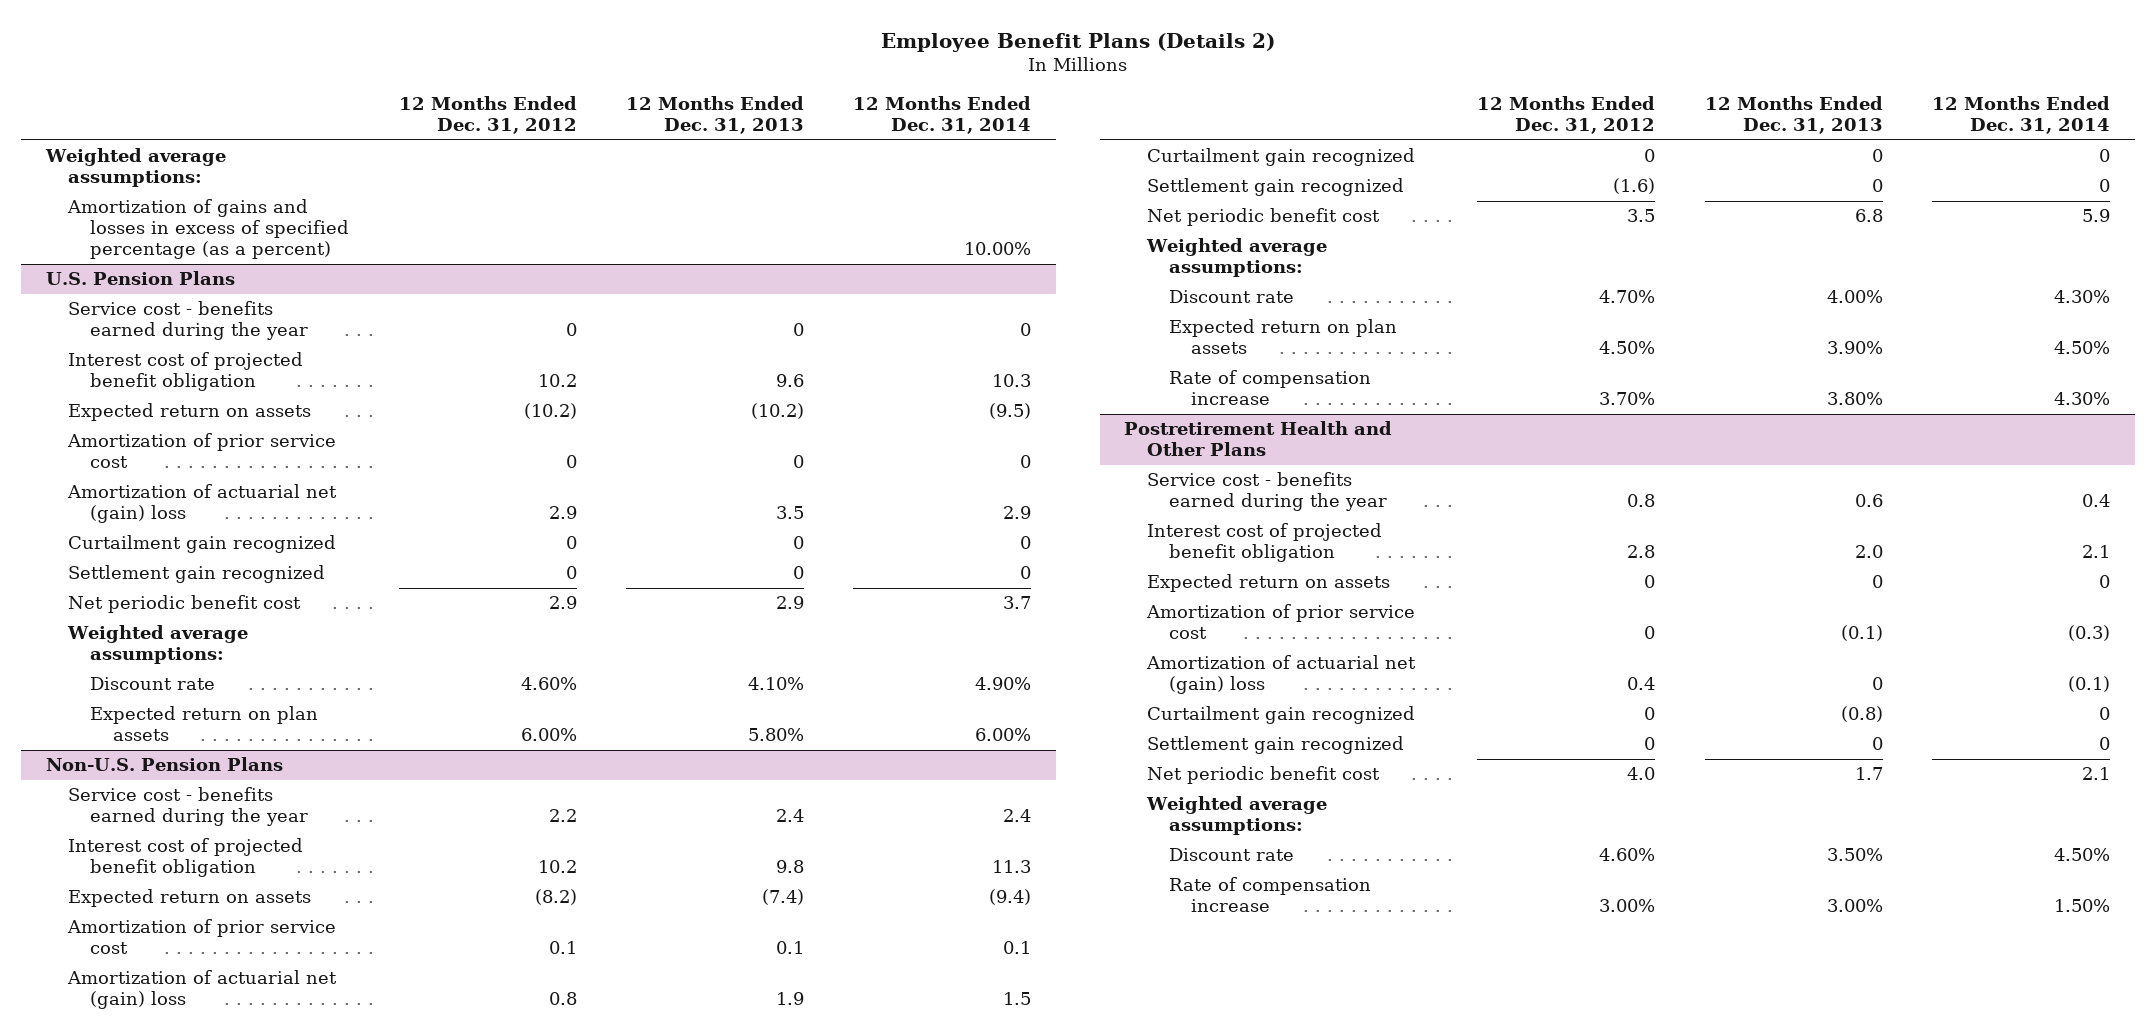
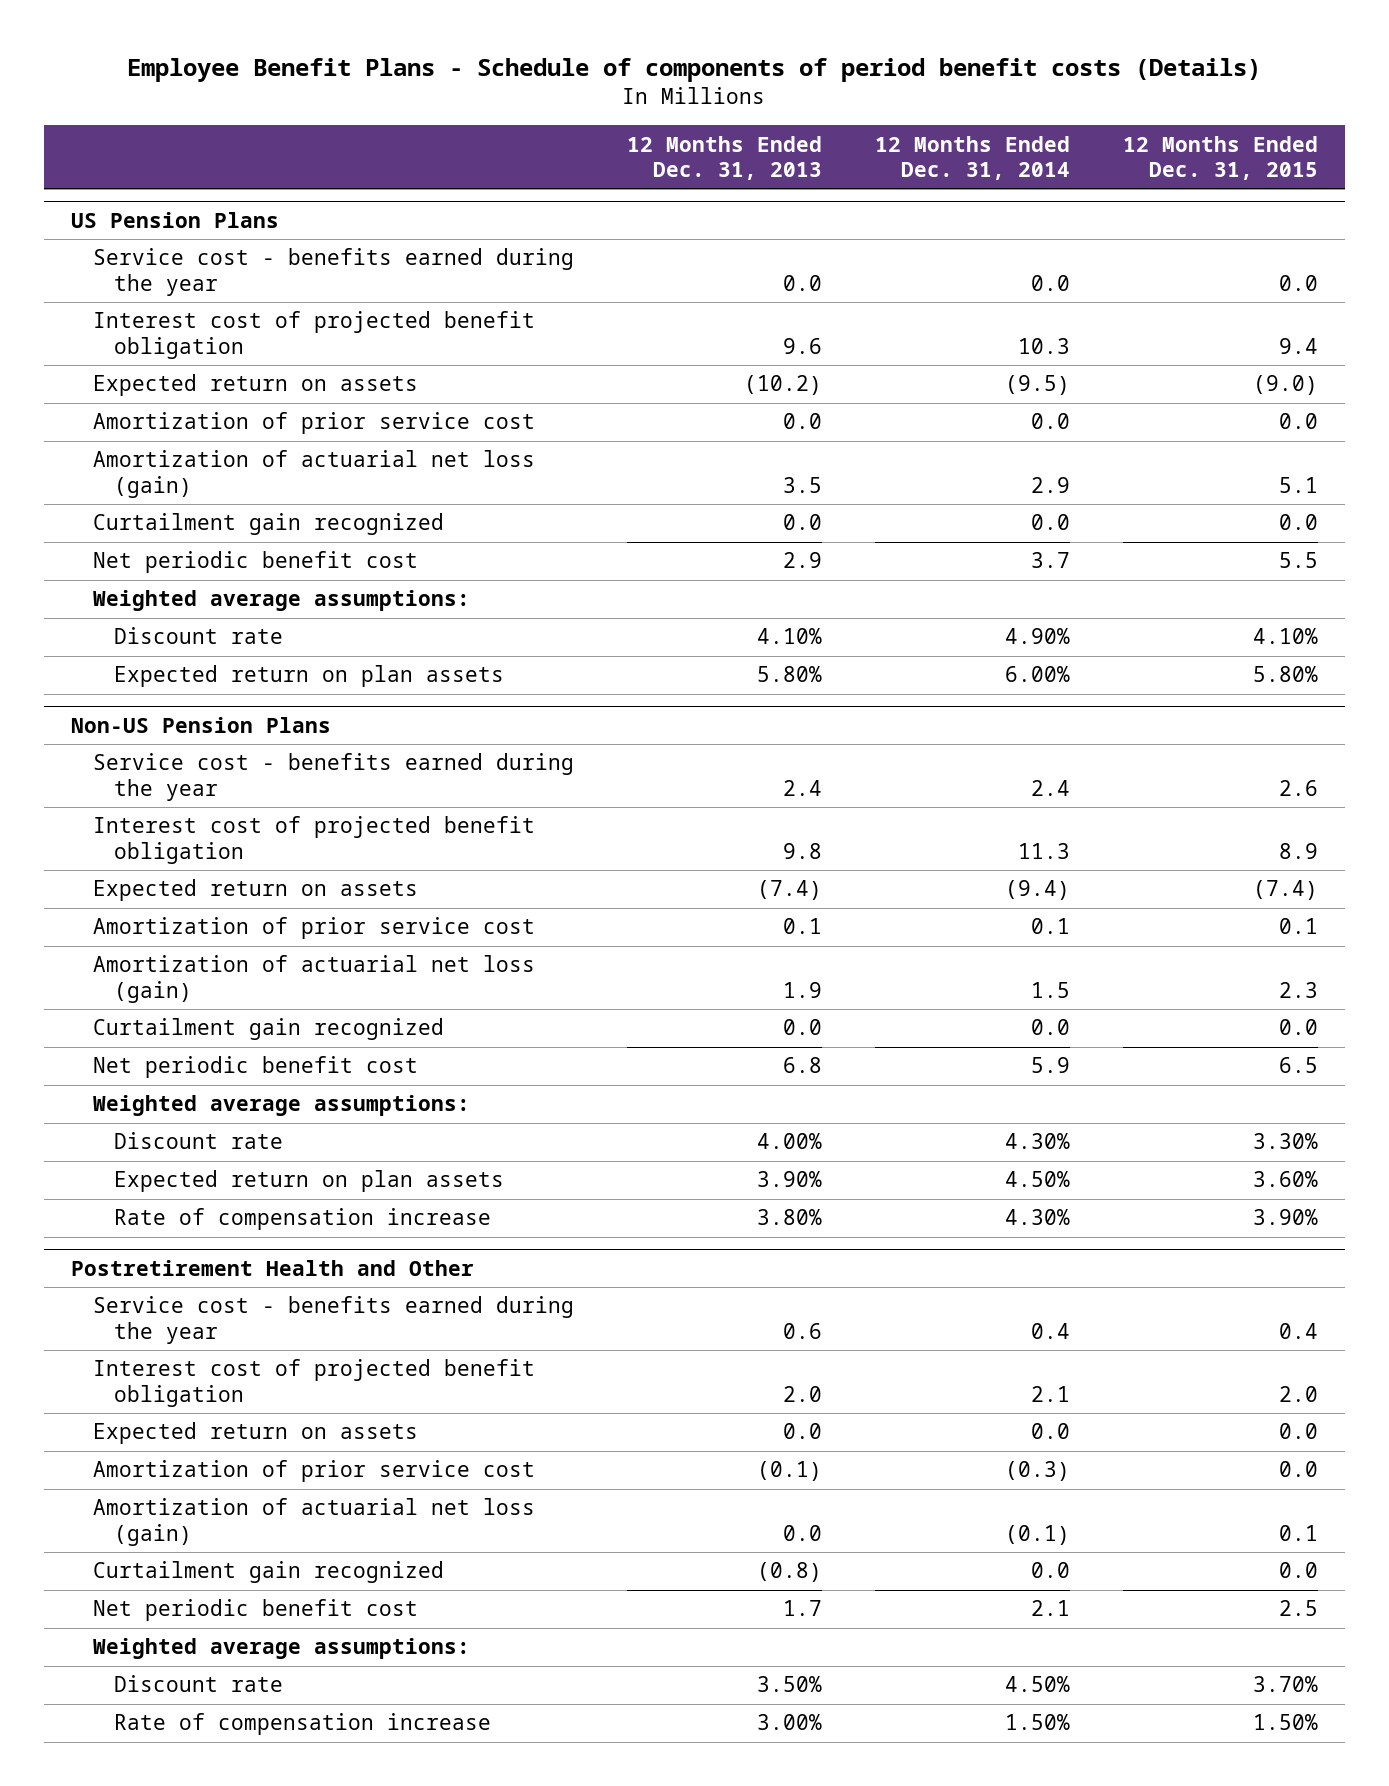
[880,32,1275,52] Employee Benefit Plans (Details 2) -> [127,58,1262,83] Employee Benefit Plans - Schedule of components of period benefit costs (Details)
[398,96,577,135] 12 Months Ended Dec. 31, 2012 -> none
none -> [1123,135,1319,180] 12 Months Ended Dec. 31, 2015
[44,148,226,188] Weighted average assumptions: -> none
[66,199,350,260] Amortization of gains and losses in excess of specified percentage (as a percent) -> none
[45,271,235,286] U.S. Pension Plans -> [70,211,279,228] US Pension Plans
[793,323,805,337] 0 -> [782,274,822,291] 0.0
[1020,323,1032,337] 0 -> [1030,274,1070,291] 0.0
[67,565,325,584] Settlement gain recognized -> none
[793,455,805,469] 0 -> [782,413,822,430] 0.0
[1020,455,1032,469] 0 -> [1030,413,1070,430] 0.0
[66,484,337,524] Amortization of actuarial net (gain) loss -> [92,450,535,498] Amortization of actuarial net loss (gain)
[793,536,805,550] 0 -> [782,514,822,531] 0.0
[1020,536,1032,550] 0 -> [1030,514,1070,531] 0.0
[45,757,283,772] Non-U.S. Pension Plans -> [70,716,331,733] Non-US Pension Plans
[1146,178,1404,197] Settlement gain recognized -> none
[66,970,337,1010] Amortization of actuarial net (gain) loss -> [92,955,535,1003] Amortization of actuarial net loss (gain)
[1871,149,1883,163] 0 -> [782,1019,822,1036] 0.0
[2099,149,2111,163] 0 -> [1030,1019,1070,1036] 0.0
[1124,421,1393,457] Postretirement Health and Other Plans -> [70,1259,474,1276] Postretirement Health and Other
[1871,575,1883,589] 0 -> [782,1423,822,1440] 0.0
[2099,575,2111,589] 0 -> [1030,1423,1070,1440] 0.0
[1146,736,1404,755] Settlement gain recognized -> none
[1145,655,1416,695] Amortization of actuarial net (gain) loss -> [92,1498,535,1546] Amortization of actuarial net loss (gain)
[1871,677,1883,691] 0 -> [782,1524,822,1541] 0.0
[2099,707,2111,721] 0 -> [1030,1562,1070,1579] 0.0

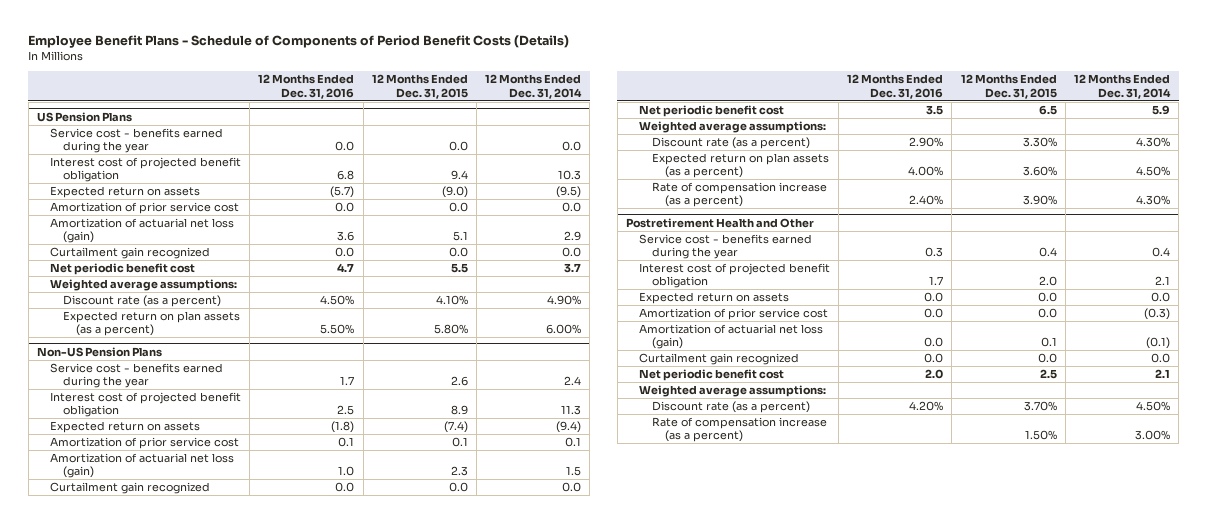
[127,58,1262,83] Employee Benefit Plans - Schedule of components of period benefit costs (Details) -> [28,35,570,49] Employee Benefit Plans - Schedule of Components of Period Benefit Costs (Details)
[626,135,822,180] 12 Months Ended Dec. 31, 2013 -> none
none -> [258,74,355,99] 12 Months Ended Dec. 31, 2016
[114,627,284,645] Discount rate -> [62,295,221,308] Discount rate (as a percent)
[114,665,505,688] Expected return on plan assets -> [62,311,240,337] Expected return on plan assets (as a percent)
[114,1132,284,1150] Discount rate -> [651,137,810,150] Discount rate (as a percent)
[114,1170,505,1193] Expected return on plan assets -> [651,153,829,179] Expected return on plan assets (as a percent)
[114,1208,492,1231] Rate of compensation increase -> [651,182,827,208] Rate of compensation increase (as a percent)
[114,1675,284,1693] Discount rate -> [651,401,810,414] Discount rate (as a percent)
[114,1713,492,1736] Rate of compensation increase -> [651,417,827,443] Rate of compensation increase (as a percent)
[1004,1714,1070,1731] 1.50% -> [1134,430,1170,441] 3.00%

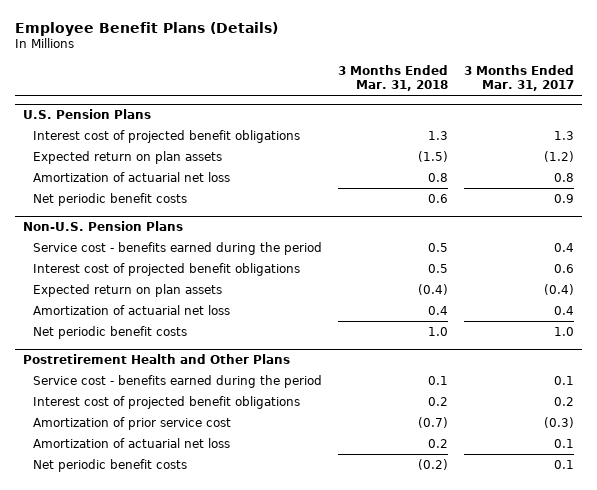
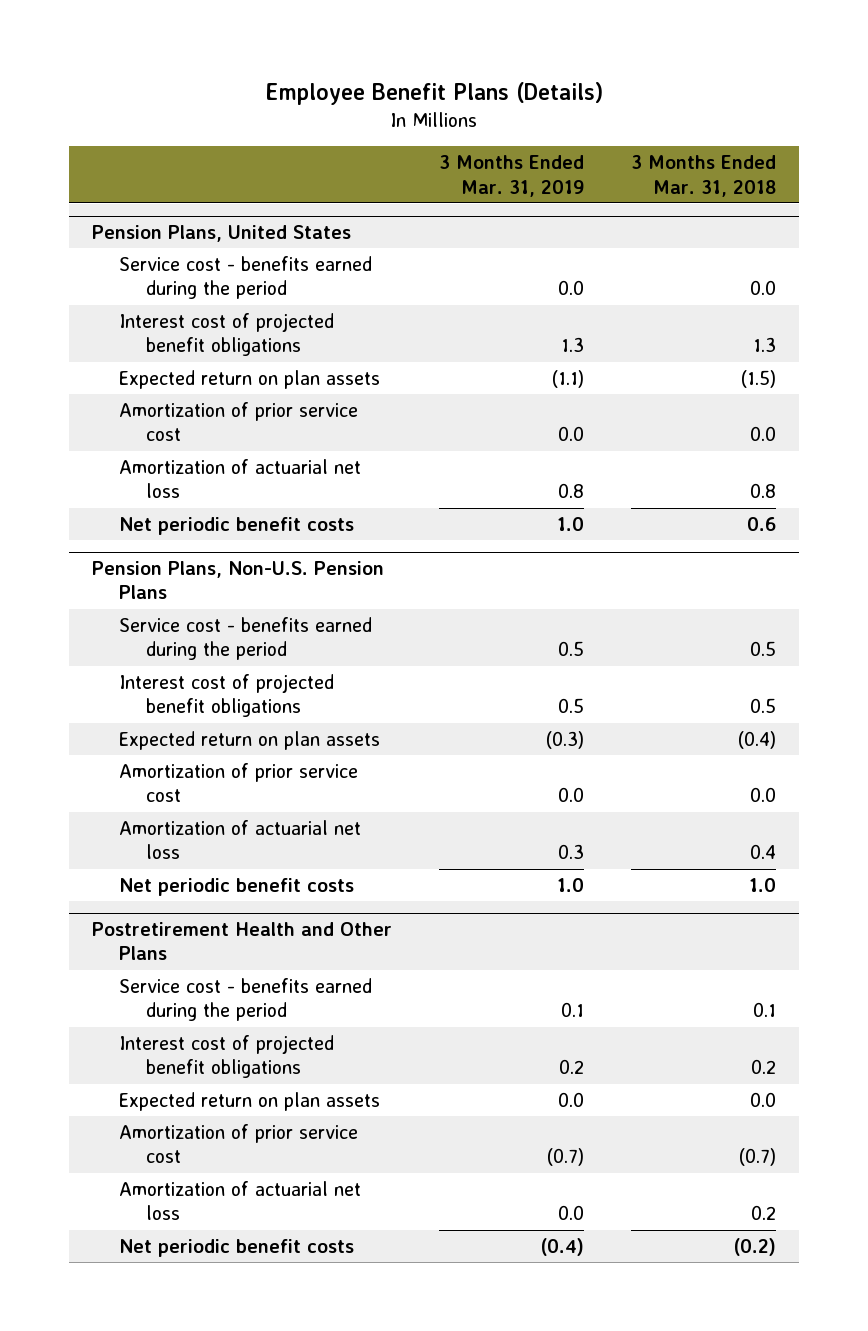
[464,65,575,92] 3 Months Ended Mar. 31, 2017 -> none
none -> [439,155,585,197] 3 Months Ended Mar. 31, 2019
[22,108,151,119] U.S. Pension Plans -> none
none -> [92,224,352,242] Pension Plans, United States
none -> [119,255,373,300] Service cost - benefits earned during the period
none -> [119,401,359,442] Amortization of prior service cost
[22,220,183,231] Non-U.S. Pension Plans -> [92,560,385,600] Pension Plans, Non-U.S. Pension Plans
none -> [119,762,359,803] Amortization of prior service cost
none -> [119,1091,381,1111] Expected return on plan assets

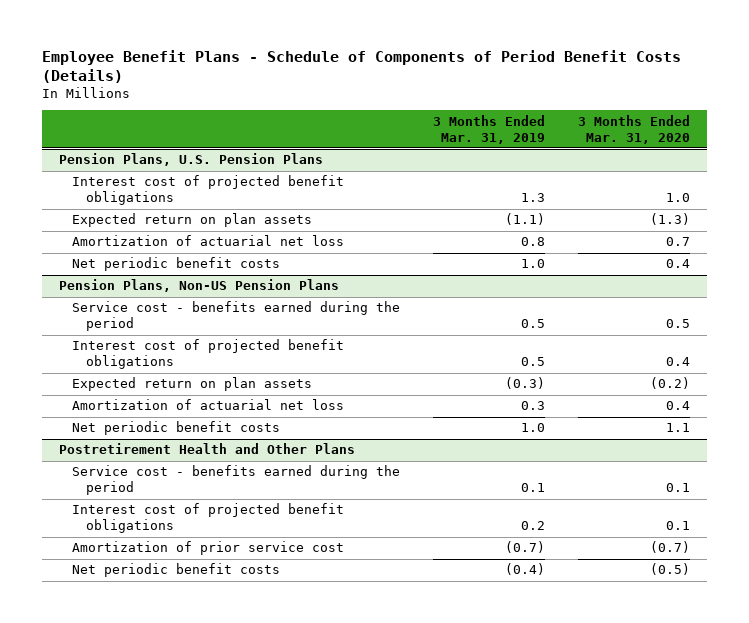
[265,81,604,105] Employee Benefit Plans (Details) -> [42,49,682,83] Employee Benefit Plans - Schedule of Components of Period Benefit Costs (Details)
[630,155,776,197] 3 Months Ended Mar. 31, 2018 -> none
none -> [578,114,691,144] 3 Months Ended Mar. 31, 2020
[92,224,352,242] Pension Plans, United States -> none
[119,255,373,300] Service cost - benefits earned during the period -> none
none -> [58,153,323,167] Pension Plans, U.S. Pension Plans
[119,401,359,442] Amortization of prior service cost -> none
[92,560,385,600] Pension Plans, Non-U.S. Pension Plans -> [58,279,339,293] Pension Plans, Non-US Pension Plans
[119,762,359,803] Amortization of prior service cost -> none
[119,1091,381,1111] Expected return on plan assets -> none
[119,1180,362,1221] Amortization of actuarial net loss -> none

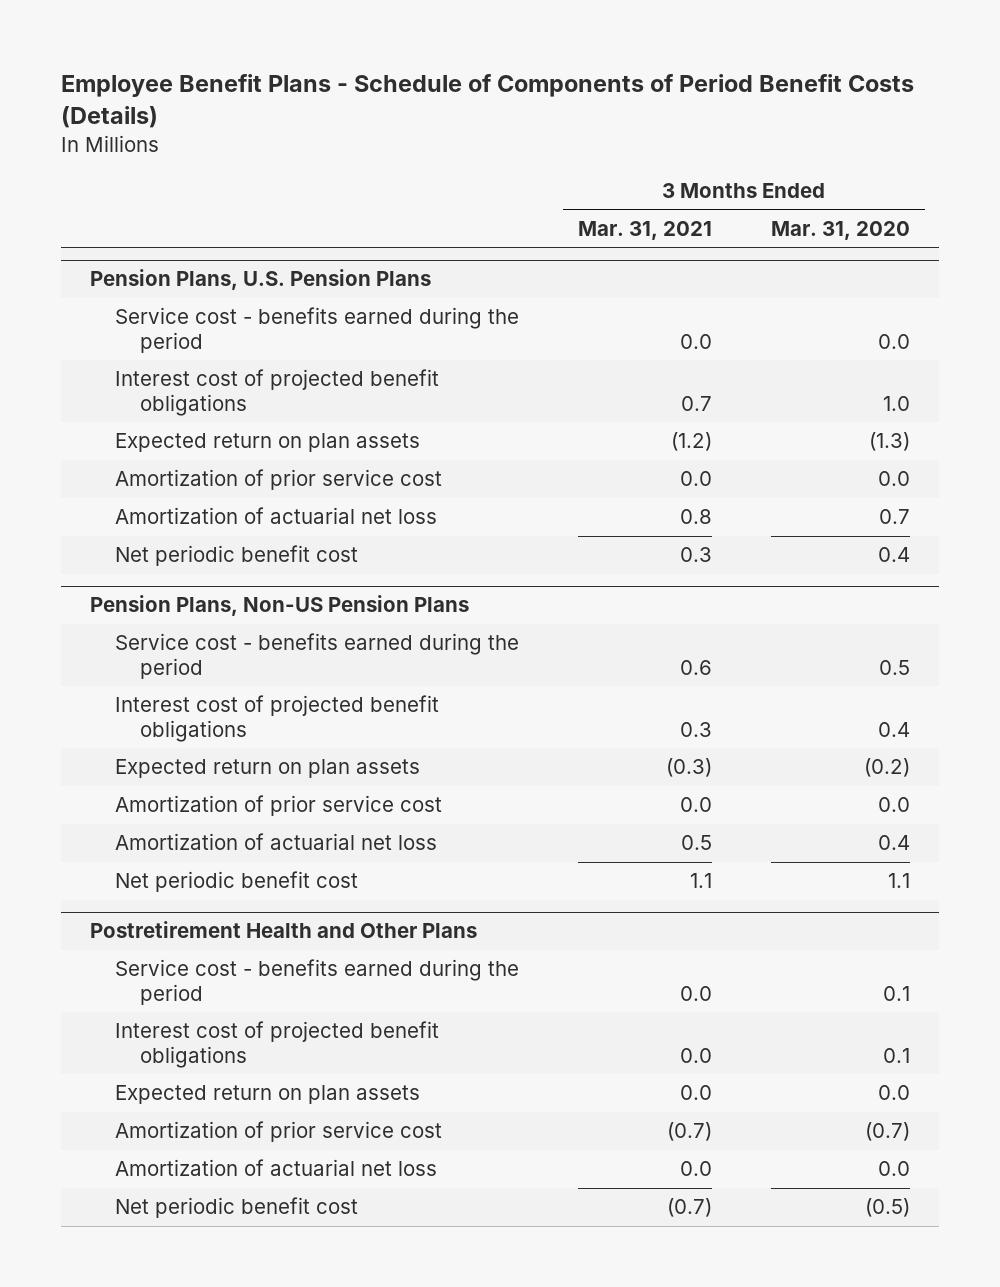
[433,114,546,144] 3 Months Ended Mar. 31, 2019 -> none
none -> [577,220,712,240] Mar. 31, 2021
none -> [114,307,519,353] Service cost - benefits earned during the period
none -> [114,469,442,491] Amortization of prior service cost
[72,257,281,272] Net periodic benefit costs -> [114,545,358,567] Net periodic benefit cost
none -> [114,795,442,817] Amortization of prior service cost
[72,421,281,436] Net periodic benefit costs -> [114,871,358,893] Net periodic benefit cost
none -> [114,1085,420,1105] Expected return on plan assets
none -> [114,1159,437,1177] Amortization of actuarial net loss
[72,563,281,578] Net periodic benefit costs -> [114,1197,358,1219] Net periodic benefit cost

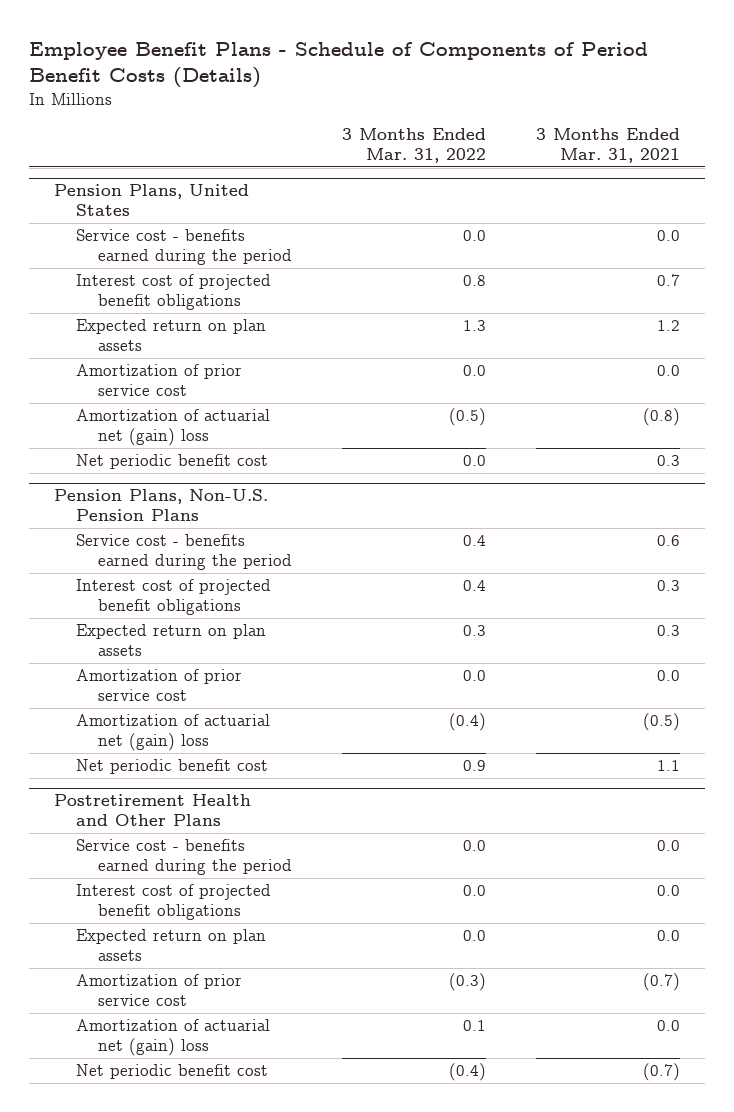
[770,220,910,240] Mar. 31, 2020 -> none
none -> [341,128,486,164] 3 Months Ended Mar. 31, 2022
[90,269,432,291] Pension Plans, U.S. Pension Plans -> none
none -> [54,184,250,217] Pension Plans, United States
[670,432,712,452] (1.2) -> [656,320,680,332] 1.2
[114,507,437,525] Amortization of actuarial net loss -> [76,409,271,447] Amortization of actuarial net (gain) loss
[679,509,712,525] 0.8 -> [642,408,680,427] (0.8)
[90,595,470,617] Pension Plans, Non-US Pension Plans -> [54,489,269,522] Pension Plans, Non-U.S. Pension Plans
[665,758,712,778] (0.3) -> [656,625,680,637] 0.3
[114,833,437,851] Amortization of actuarial net loss -> [76,714,271,752] Amortization of actuarial net (gain) loss
[680,835,712,851] 0.5 -> [642,713,680,732] (0.5)
[114,1159,437,1177] Amortization of actuarial net loss -> [76,1019,271,1057] Amortization of actuarial net (gain) loss

